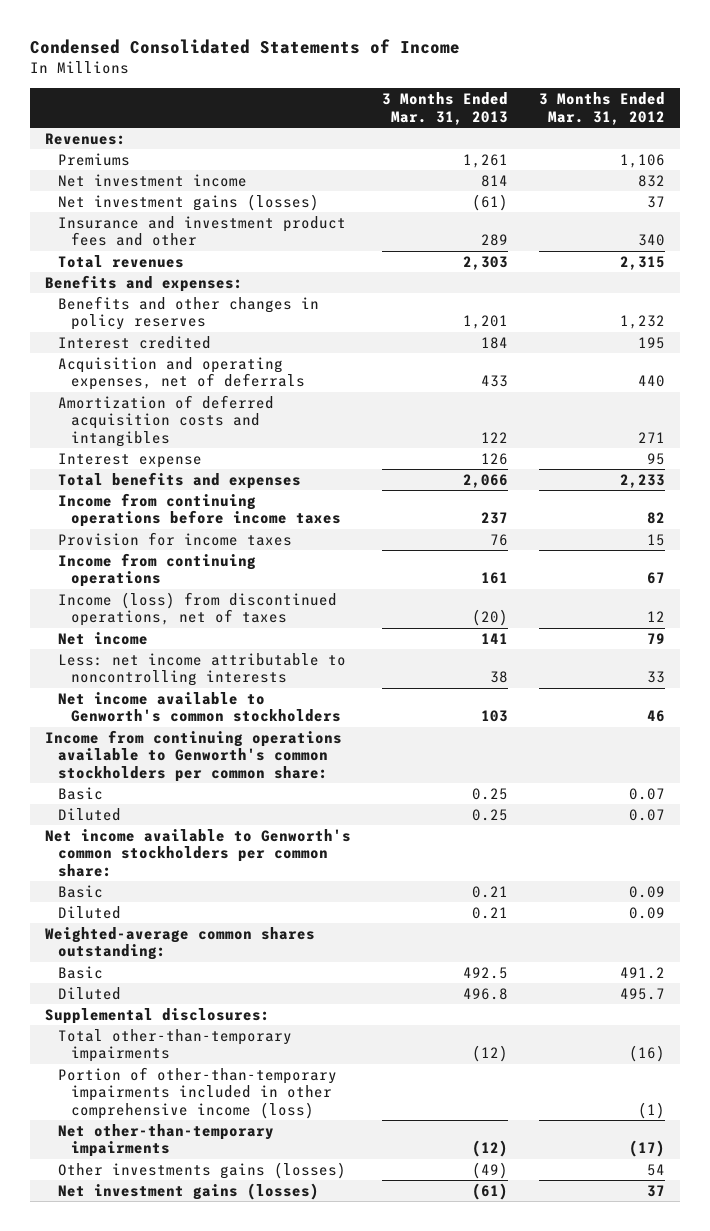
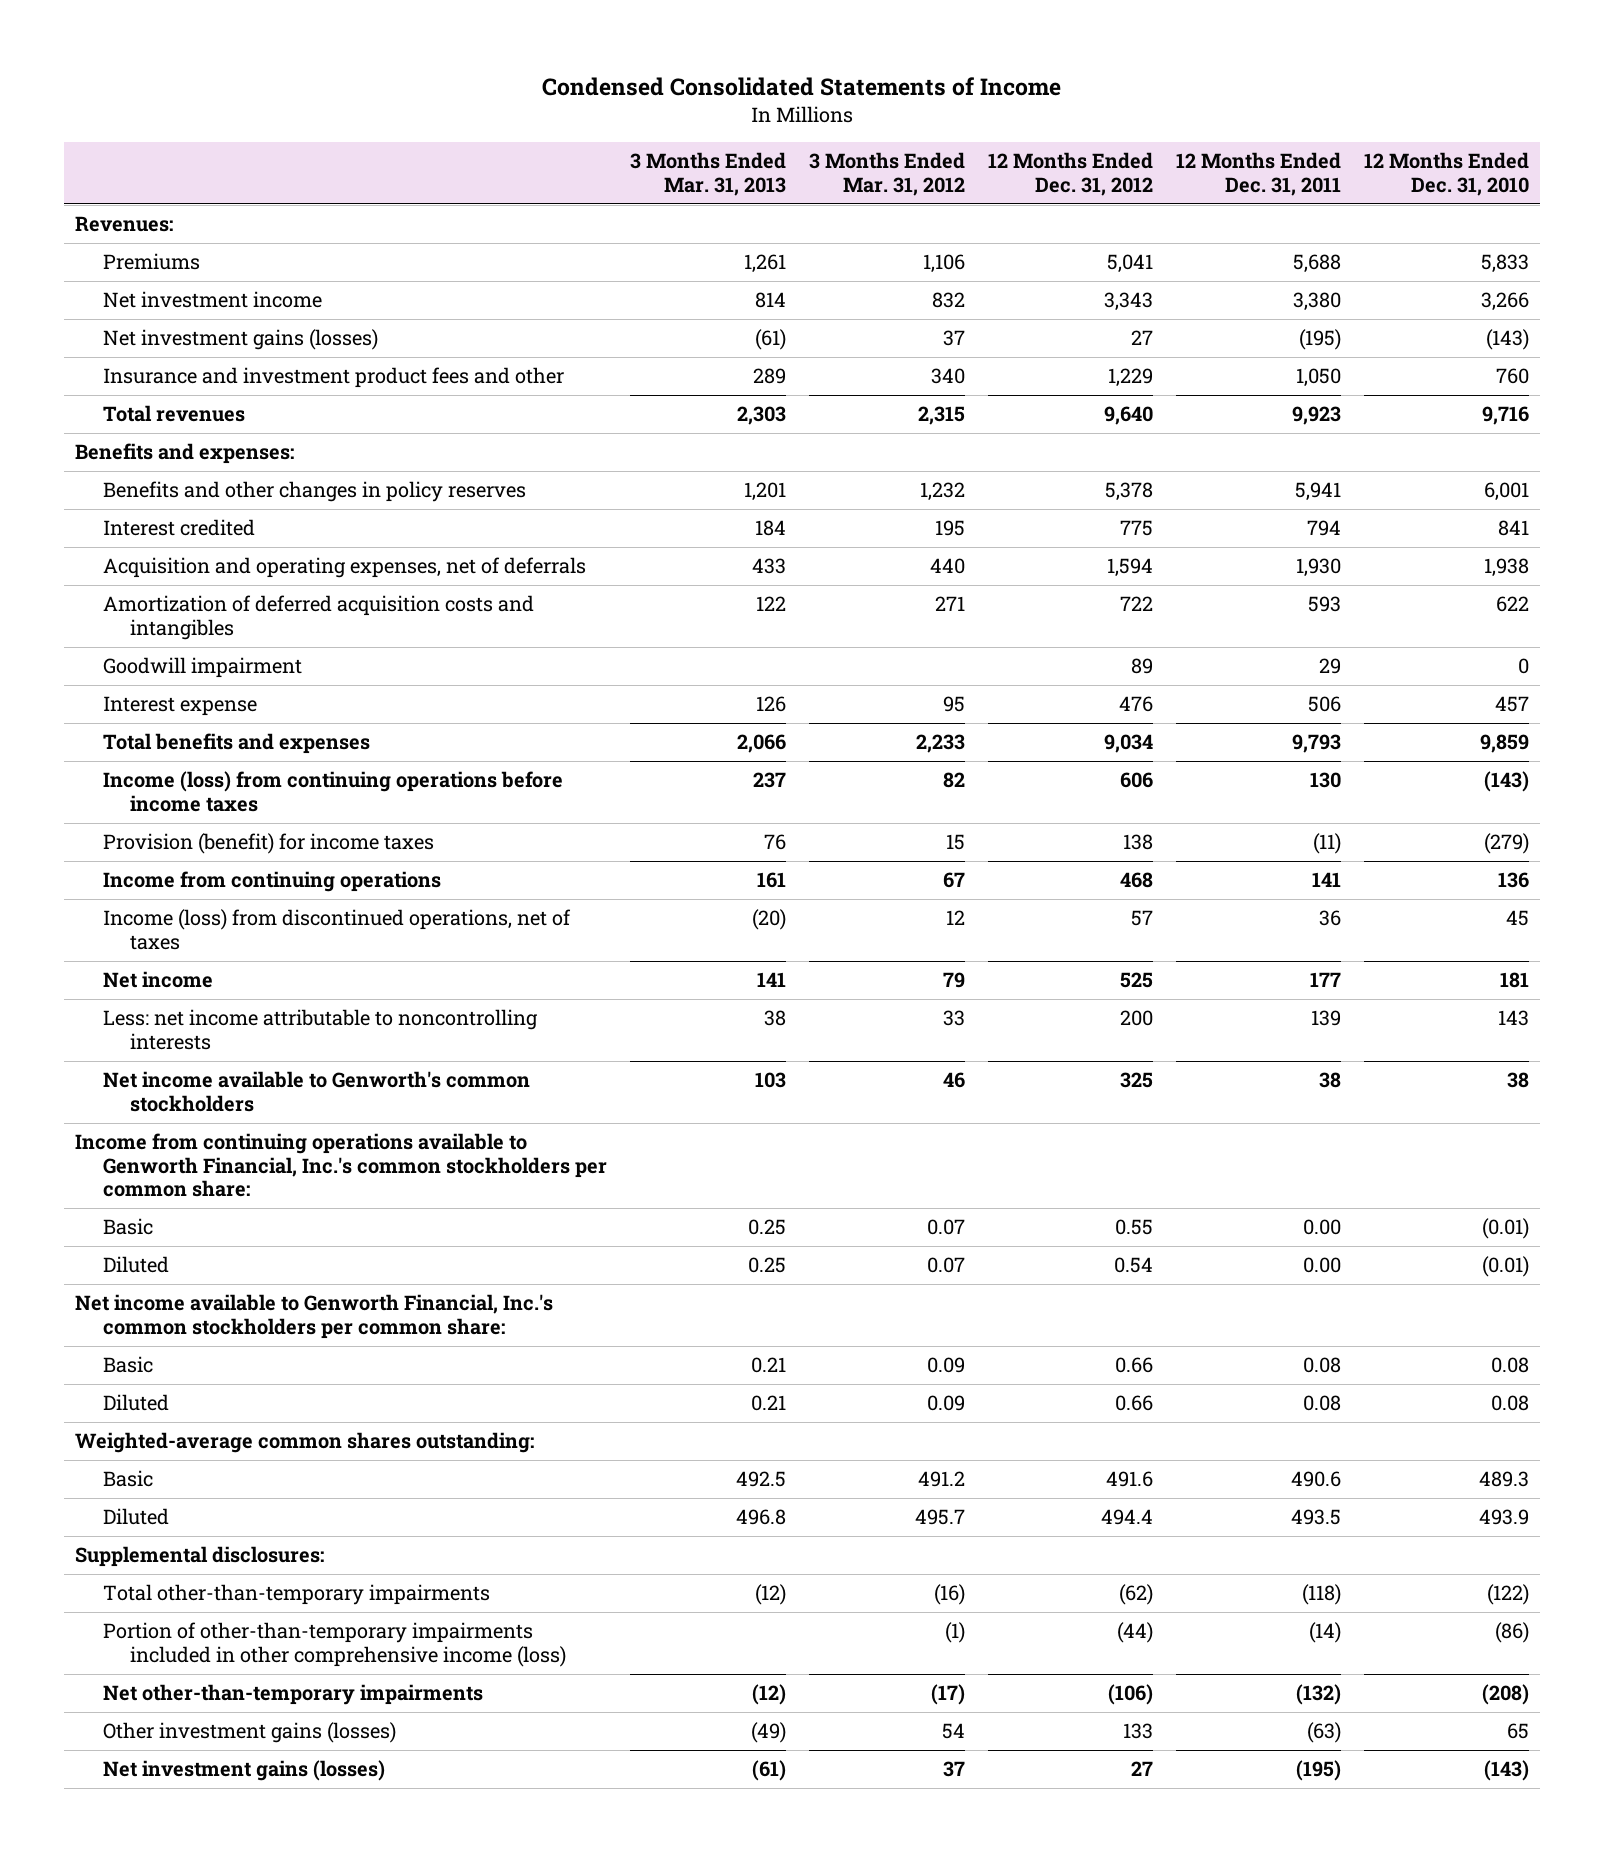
none -> [987,152,1153,196] 12 Months Ended Dec. 31, 2012
none -> [1175,152,1341,196] 12 Months Ended Dec. 31, 2011
none -> [1363,152,1529,196] 12 Months Ended Dec. 31, 2010
none -> [102,657,302,679] Goodwill impairment
[58,492,342,528] Income from continuing operations before income taxes -> [102,771,563,812] Income (loss) from continuing operations before income taxes
[58,531,293,546] Provision for income taxes -> [102,833,434,855] Provision (benefit) for income taxes
[45,729,343,782] Income from continuing operations available to Genworth's common stockholders per common share: -> [75,1133,607,1198] Income from continuing operations available to Genworth Financial, Inc.'s common stockholders per common share:
[45,828,352,877] Net income available to Genworth's common stockholders per common share: -> [75,1294,554,1339] Net income available to Genworth Financial, Inc.'s common stockholders per common share:
[58,1161,347,1179] Other investments gains (losses) -> [102,1722,396,1744] Other investment gains (losses)

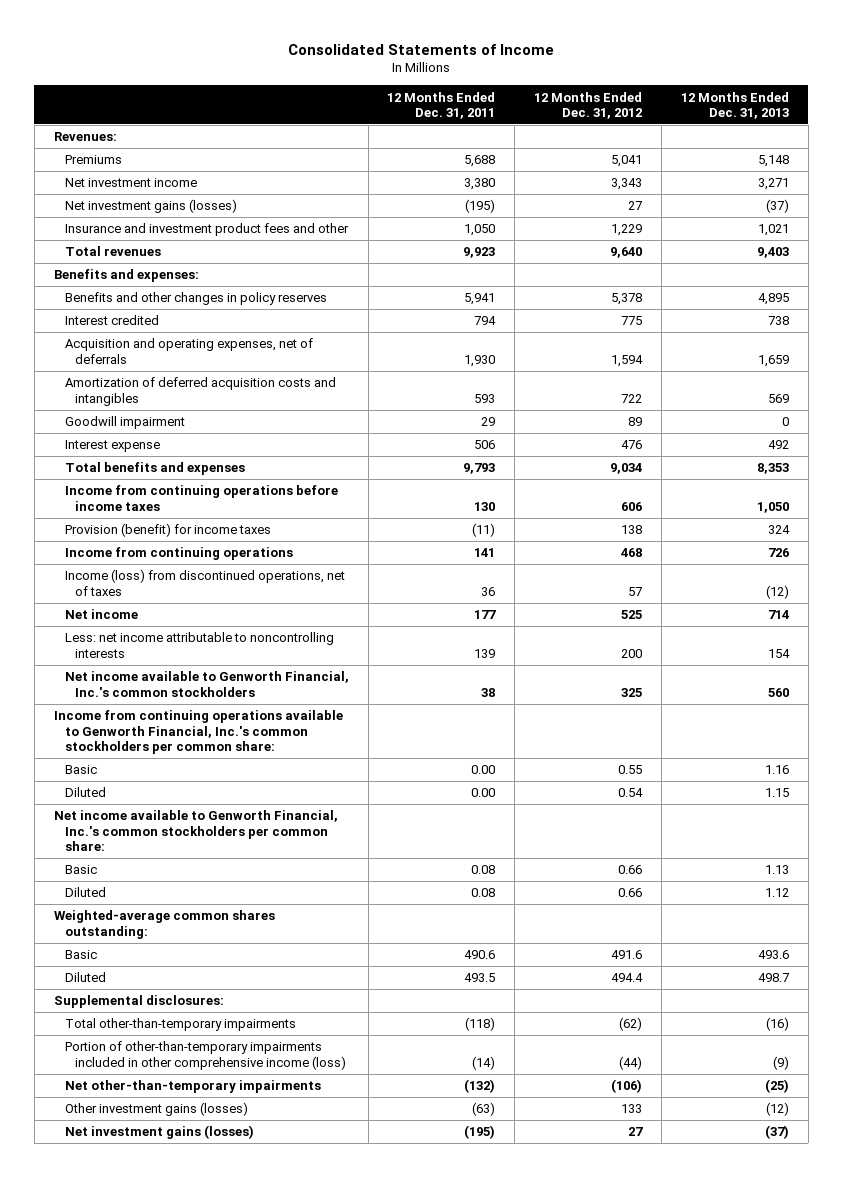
[542,76,1062,96] Condensed Consolidated Statements of Income -> [288,43,555,55] Consolidated Statements of Income
[629,152,786,196] 3 Months Ended Mar. 31, 2013 -> none
[808,152,965,196] 3 Months Ended Mar. 31, 2012 -> none
[1363,152,1529,196] 12 Months Ended Dec. 31, 2010 -> none
none -> [681,91,790,120] 12 Months Ended Dec. 31, 2013
[102,771,563,812] Income (loss) from continuing operations before income taxes -> [64,485,338,511] Income from continuing operations before income taxes
[102,1071,530,1112] Net income available to Genworth's common stockholders -> [64,671,349,697] Net income available to Genworth Financial, Inc.'s common stockholders

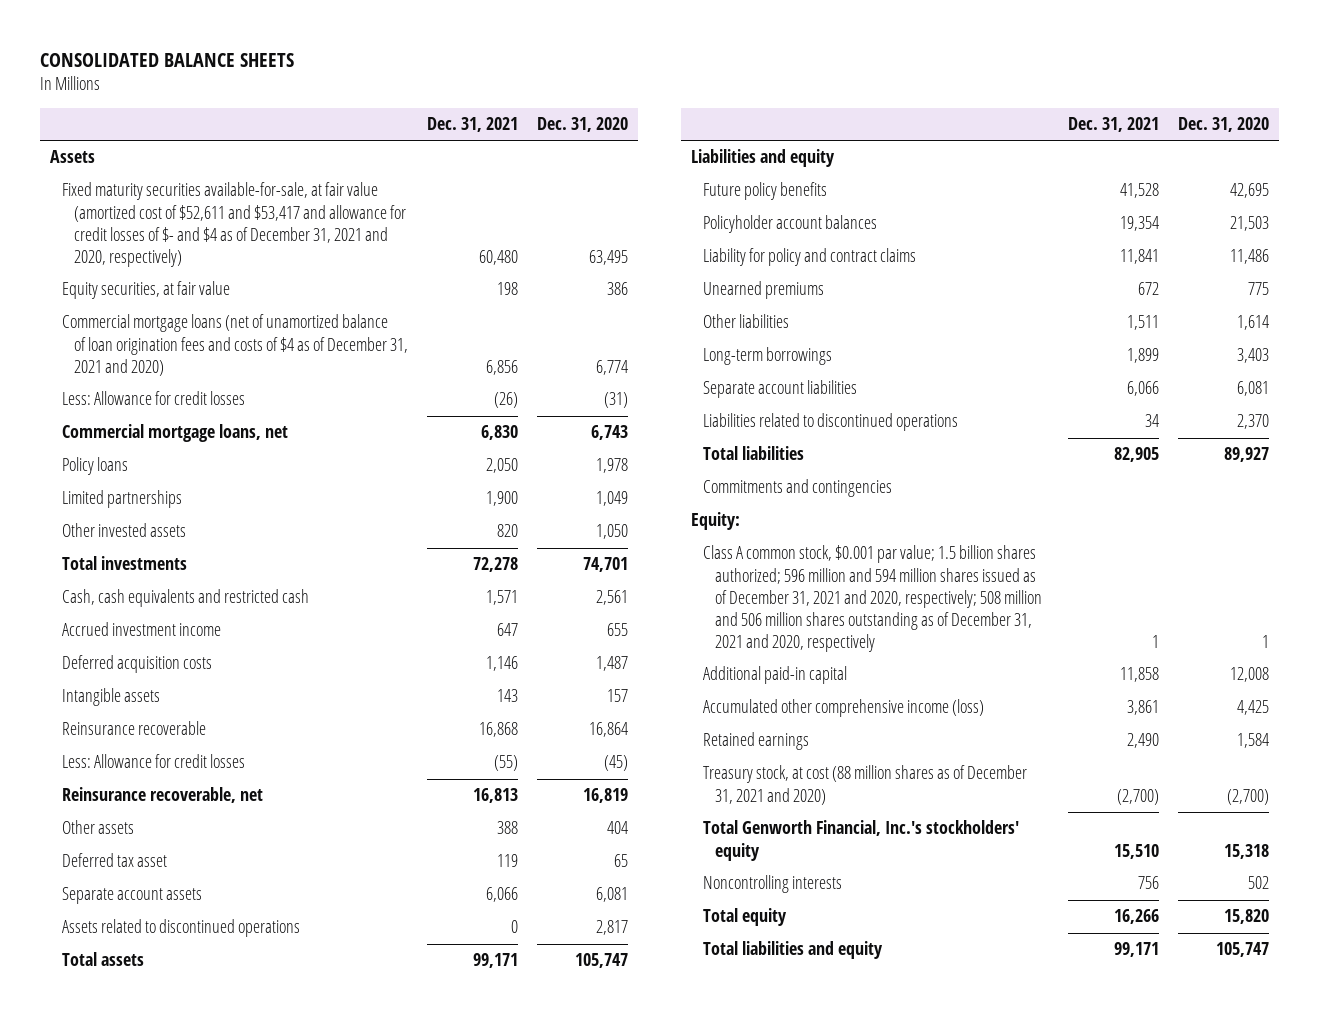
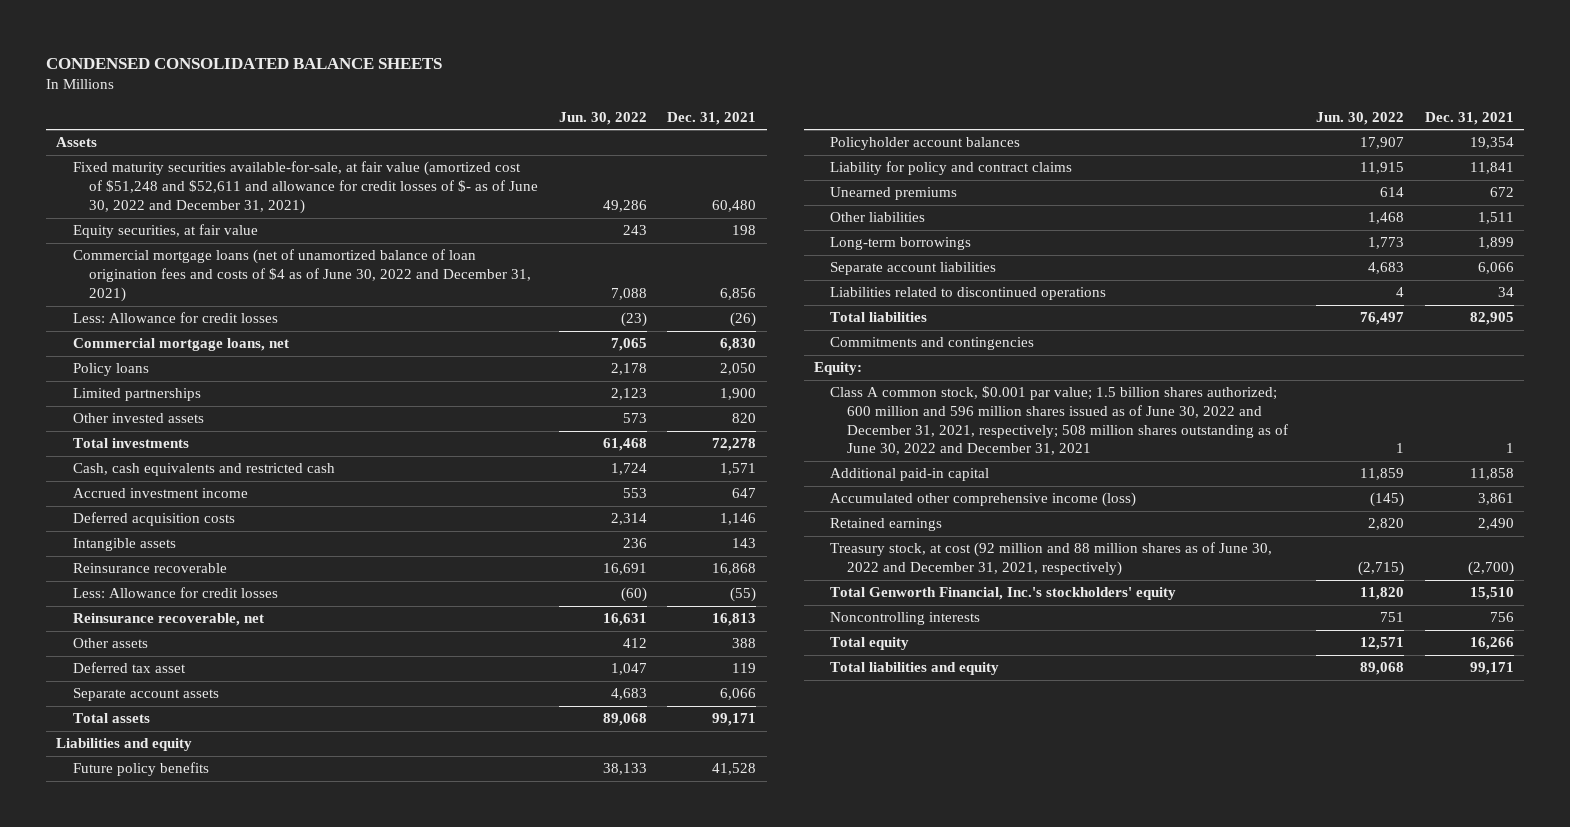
[40,53,295,68] CONSOLIDATED BALANCE SHEETS -> [46,58,443,70] CONDENSED CONSOLIDATED BALANCE SHEETS
[537,117,629,133] Dec. 31, 2020 -> none
none -> [558,111,647,125] Jun. 30, 2022
[61,182,407,267] Fixed maturity securities available-for-sale, at fair value (amortized cost of $52,611 and $53,417 and allowance for credit losses of $- and $4 as of December 31, 2021 and 2020, respectively) -> [72,161,539,214] Fixed maturity securities available-for-sale, at fair value (amortized cost of $51,248 and $52,611 and allowance for credit losses of $- as of June 30, 2022 and December 31, 2021)
[61,314,409,376] Commercial mortgage loans (net of unamortized balance of loan origination fees and costs of $4 as of December 31, 2021 and 2020) -> [72,249,532,302] Commercial mortgage loans (net of unamortized balance of loan origination fees and costs of $4 as of June 30, 2022 and December 31, 2021)
[61,919,300,938] Assets related to discontinued operations -> none
[702,545,1043,652] Class A common stock, $0.001 par value; 1.5 billion shares authorized; 596 million and 594 million shares issued as of December 31, 2021 and 2020, respectively; 508 million and 506 million shares outstanding as of December 31, 2021 and 2020, respectively -> [830,386,1288,456] Class A common stock, $0.001 par value; 1.5 billion shares authorized; 600 million and 596 million shares issued as of June 30, 2022 and December 31, 2021, respectively; 508 million shares outstanding as of June 30, 2022 and December 31, 2021
[702,765,1027,805] Treasury stock, at cost (88 million shares as of December 31, 2021 and 2020) -> [830,542,1273,577] Treasury stock, at cost (92 million and 88 million shares as of June 30, 2022 and December 31, 2021, respectively)

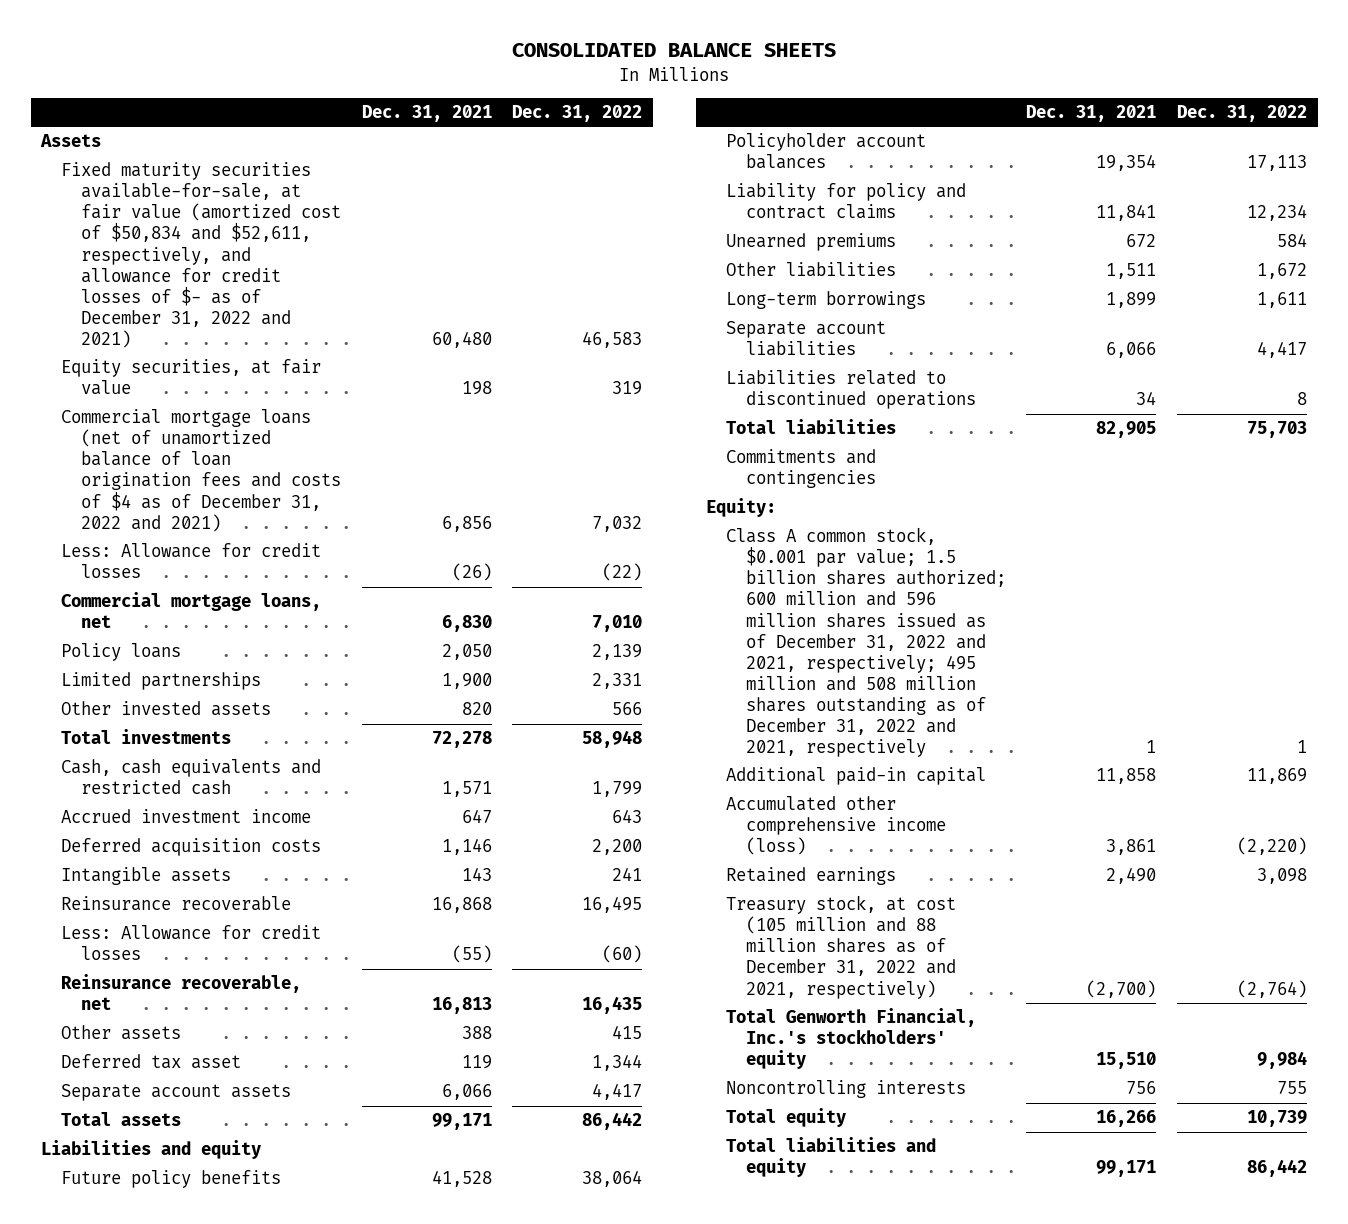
[46,58,443,70] CONDENSED CONSOLIDATED BALANCE SHEETS -> [512,43,837,58] CONSOLIDATED BALANCE SHEETS
[558,111,647,125] Jun. 30, 2022 -> none
none -> [512,105,643,123] Dec. 31, 2022
[72,161,539,214] Fixed maturity securities available-for-sale, at fair value (amortized cost of $51,248 and $52,611 and allowance for credit losses of $- as of June 30, 2022 and December 31, 2021) -> [60,162,341,348] Fixed maturity securities available-for-sale, at fair value (amortized cost of $50,834 and $52,611, respectively, and allowance for credit losses of $- as of December 31, 2022 and 2021)
[72,249,532,302] Commercial mortgage loans (net of unamortized balance of loan origination fees and costs of $4 as of June 30, 2022 and December 31, 2021) -> [60,409,341,532] Commercial mortgage loans (net of unamortized balance of loan origination fees and costs of $4 as of December 31, 2022 and 2021)
[830,386,1288,456] Class A common stock, $0.001 par value; 1.5 billion shares authorized; 600 million and 596 million shares issued as of June 30, 2022 and December 31, 2021, respectively; 508 million shares outstanding as of June 30, 2022 and December 31, 2021 -> [725,527,1006,757] Class A common stock, $0.001 par value; 1.5 billion shares authorized; 600 million and 596 million shares issued as of December 31, 2022 and 2021, respectively; 495 million and 508 million shares outstanding as of December 31, 2022 and 2021, respectively
[830,542,1273,577] Treasury stock, at cost (92 million and 88 million shares as of June 30, 2022 and December 31, 2021, respectively) -> [725,895,956,999] Treasury stock, at cost (105 million and 88 million shares as of December 31, 2022 and 2021, respectively)

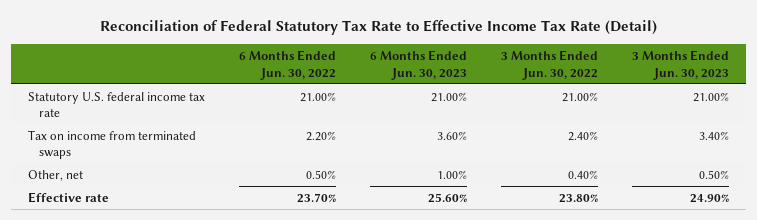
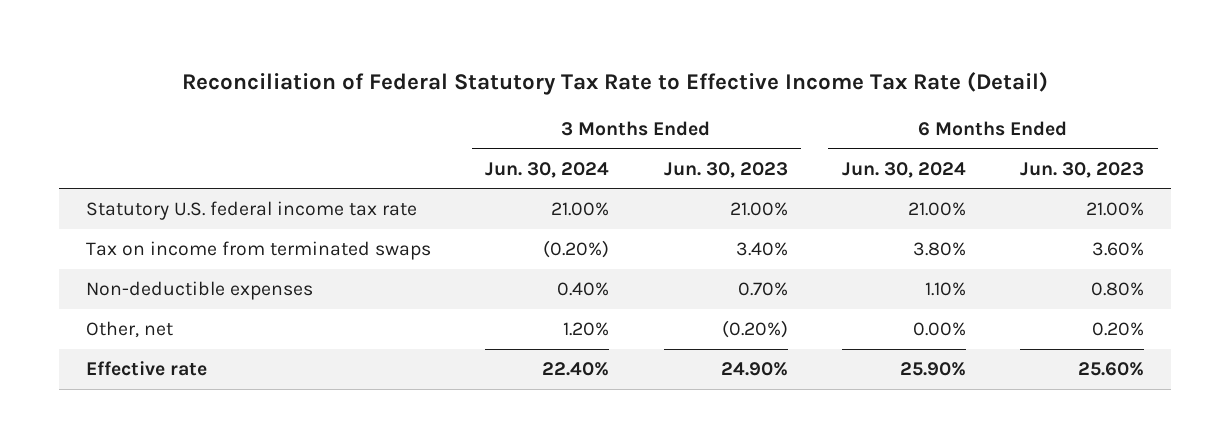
[239,49,337,80] 6 Months Ended Jun. 30, 2022 -> none
[501,49,599,80] 3 Months Ended Jun. 30, 2022 -> none
none -> [485,161,610,178] Jun. 30, 2024
none -> [841,161,966,178] Jun. 30, 2024
none -> [85,281,313,301] Non-deductible expenses
[437,169,468,179] 1.00% -> [1092,322,1145,337] 0.20%
[699,169,730,179] 0.50% -> [721,320,788,339] (0.20%)

